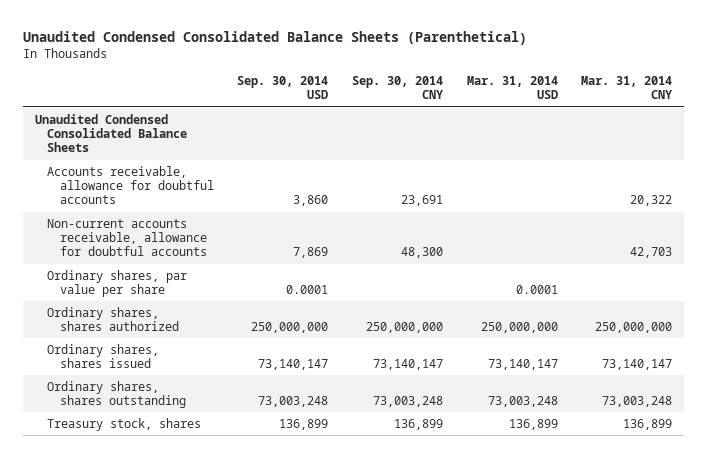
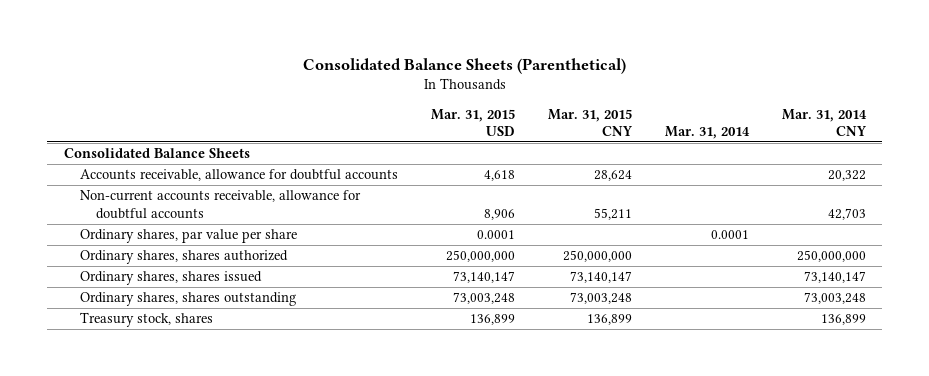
[23,30,528,45] Unaudited Condensed Consolidated Balance Sheets (Parenthetical) -> [302,57,626,74] Consolidated Balance Sheets (Parenthetical)
[237,76,329,100] Sep. 30, 2014 USD -> none
[351,76,443,100] Sep. 30, 2014 CNY -> none
[466,76,558,100] Mar. 31, 2014 USD -> none
none -> [430,108,515,136] Mar. 31, 2015 USD
none -> [547,108,633,136] Mar. 31, 2015 CNY
none -> [664,125,750,139] Mar. 31, 2014
[35,113,188,153] Unaudited Condensed Consolidated Balance Sheets -> [63,148,250,159] Consolidated Balance Sheets

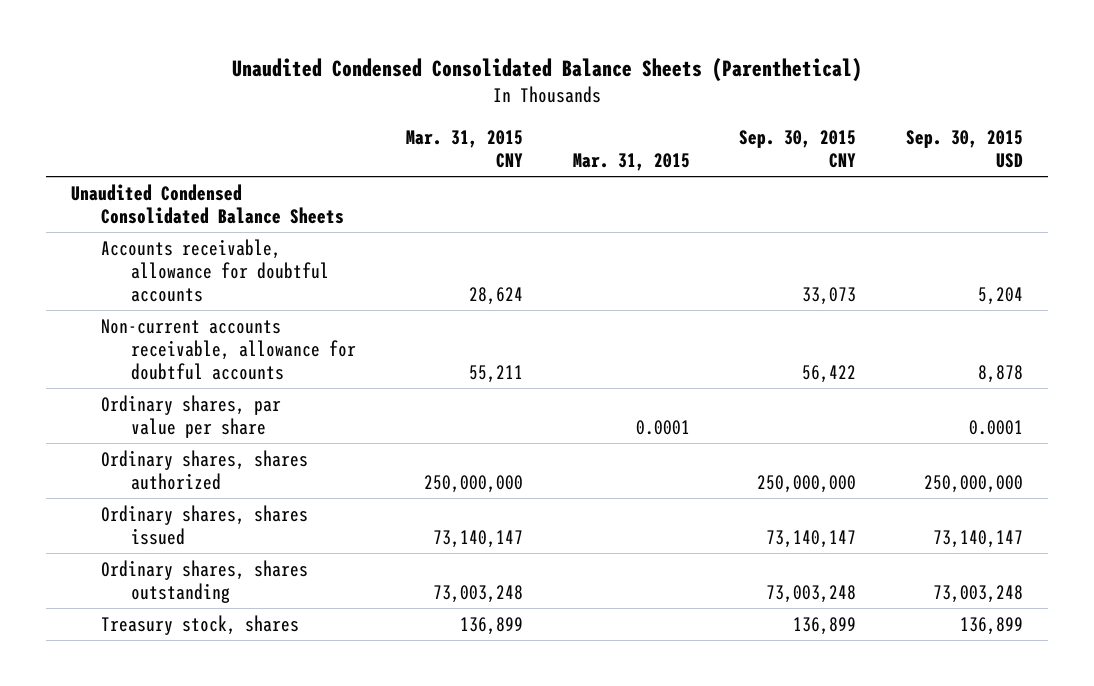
[302,57,626,74] Consolidated Balance Sheets (Parenthetical) -> [232,57,863,82] Unaudited Condensed Consolidated Balance Sheets (Parenthetical)
[430,108,515,136] Mar. 31, 2015 USD -> none
[664,125,750,139] Mar. 31, 2014 -> none
[781,108,867,136] Mar. 31, 2014 CNY -> none
none -> [572,152,690,171] Mar. 31, 2015
none -> [739,129,857,168] Sep. 30, 2015 CNY
none -> [906,129,1024,168] Sep. 30, 2015 USD
[63,148,250,159] Consolidated Balance Sheets -> [70,183,344,224] Unaudited Condensed Consolidated Balance Sheets

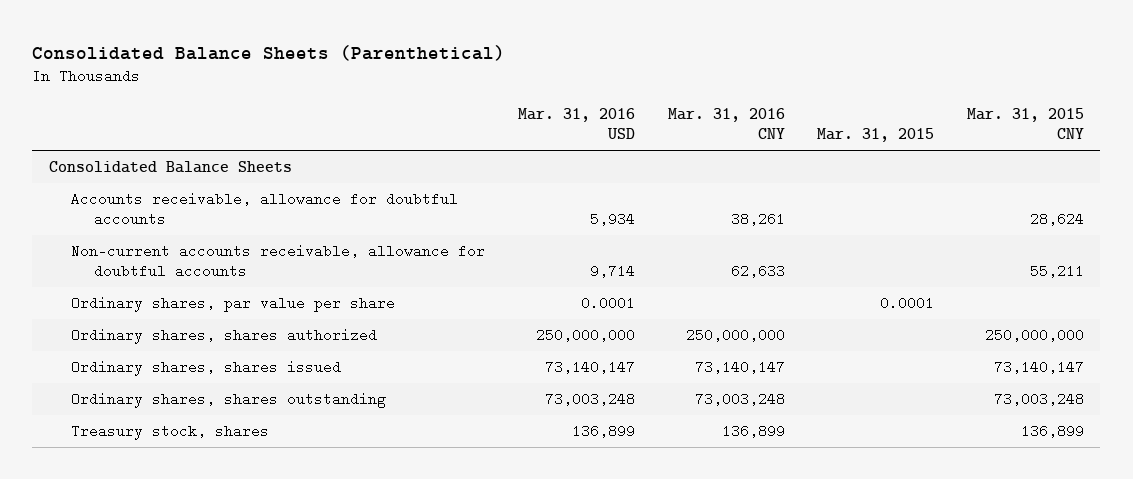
[232,57,863,82] Unaudited Condensed Consolidated Balance Sheets (Parenthetical) -> [32,44,506,61] Consolidated Balance Sheets (Parenthetical)
[739,129,857,168] Sep. 30, 2015 CNY -> none
[906,129,1024,168] Sep. 30, 2015 USD -> none
none -> [517,108,635,140] Mar. 31, 2016 USD
none -> [667,108,785,140] Mar. 31, 2016 CNY
[70,183,344,224] Unaudited Condensed Consolidated Balance Sheets -> [48,161,292,174] Consolidated Balance Sheets

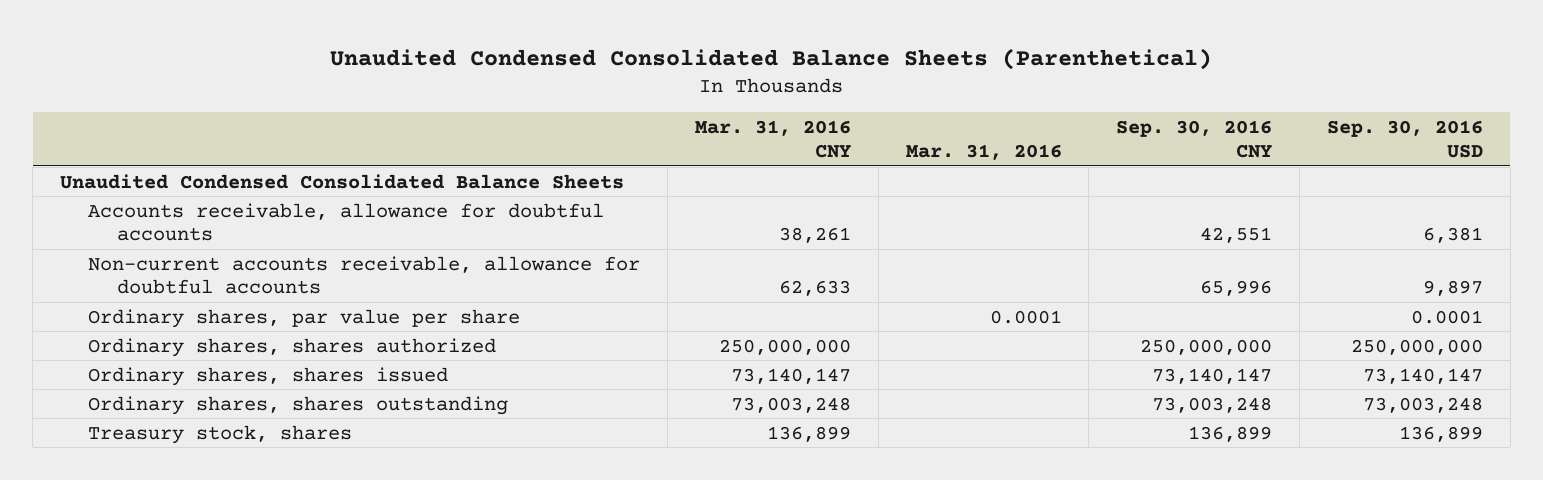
[32,44,506,61] Consolidated Balance Sheets (Parenthetical) -> [330,47,1213,70] Unaudited Condensed Consolidated Balance Sheets (Parenthetical)
[517,108,635,140] Mar. 31, 2016 USD -> none
[817,128,935,143] Mar. 31, 2015 -> none
[967,108,1085,140] Mar. 31, 2015 CNY -> none
none -> [905,143,1062,160] Mar. 31, 2016
none -> [1116,120,1273,158] Sep. 30, 2016 CNY
none -> [1326,120,1483,158] Sep. 30, 2016 USD
[48,161,292,174] Consolidated Balance Sheets -> [60,173,625,189] Unaudited Condensed Consolidated Balance Sheets

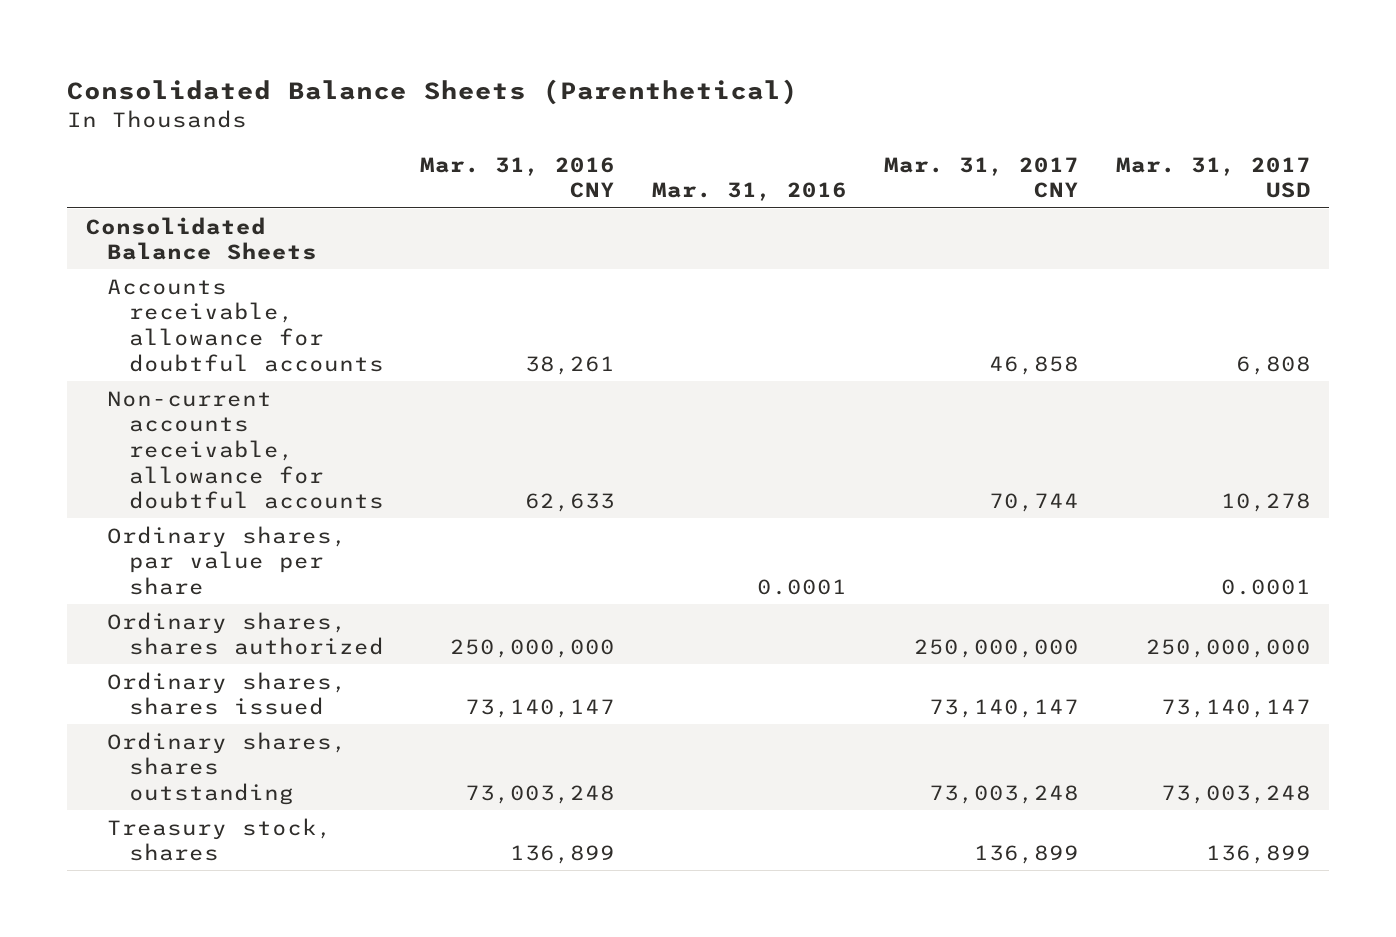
[330,47,1213,70] Unaudited Condensed Consolidated Balance Sheets (Parenthetical) -> [67,78,799,105] Consolidated Balance Sheets (Parenthetical)
[1116,120,1273,158] Sep. 30, 2016 CNY -> none
[1326,120,1483,158] Sep. 30, 2016 USD -> none
none -> [883,156,1079,199] Mar. 31, 2017 CNY
none -> [1115,156,1311,199] Mar. 31, 2017 USD
[60,173,625,189] Unaudited Condensed Consolidated Balance Sheets -> [85,216,318,261] Consolidated Balance Sheets

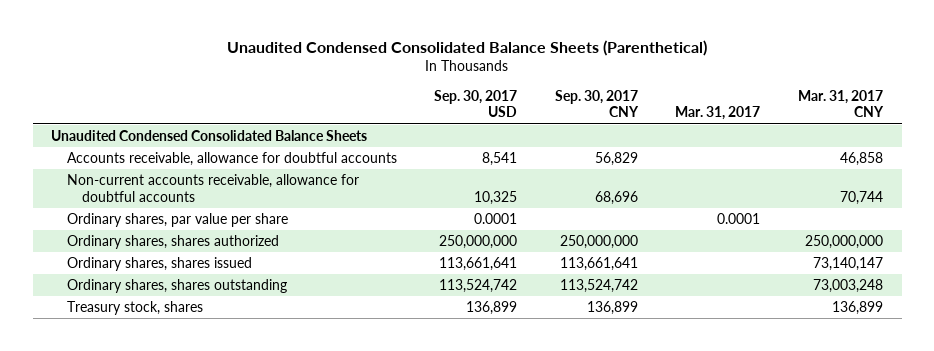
[67,78,799,105] Consolidated Balance Sheets (Parenthetical) -> [227,40,708,57] Unaudited Condensed Consolidated Balance Sheets (Parenthetical)
[420,156,616,199] Mar. 31, 2016 CNY -> none
[652,182,848,202] Mar. 31, 2016 -> none
[1115,156,1311,199] Mar. 31, 2017 USD -> none
none -> [434,89,518,118] Sep. 30, 2017 USD
none -> [554,89,639,118] Sep. 30, 2017 CNY
none -> [675,106,761,121] Mar. 31, 2017
[85,216,318,261] Consolidated Balance Sheets -> [51,129,368,141] Unaudited Condensed Consolidated Balance Sheets

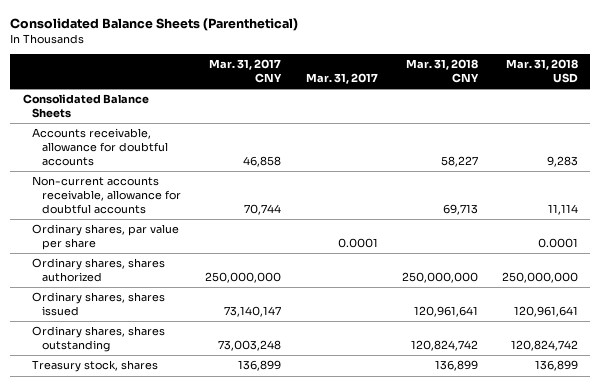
[227,40,708,57] Unaudited Condensed Consolidated Balance Sheets (Parenthetical) -> [10,17,299,31] Consolidated Balance Sheets (Parenthetical)
[434,89,518,118] Sep. 30, 2017 USD -> none
[554,89,639,118] Sep. 30, 2017 CNY -> none
none -> [405,59,479,83] Mar. 31, 2018 CNY
none -> [506,59,579,83] Mar. 31, 2018 USD
[51,129,368,141] Unaudited Condensed Consolidated Balance Sheets -> [22,94,149,118] Consolidated Balance Sheets

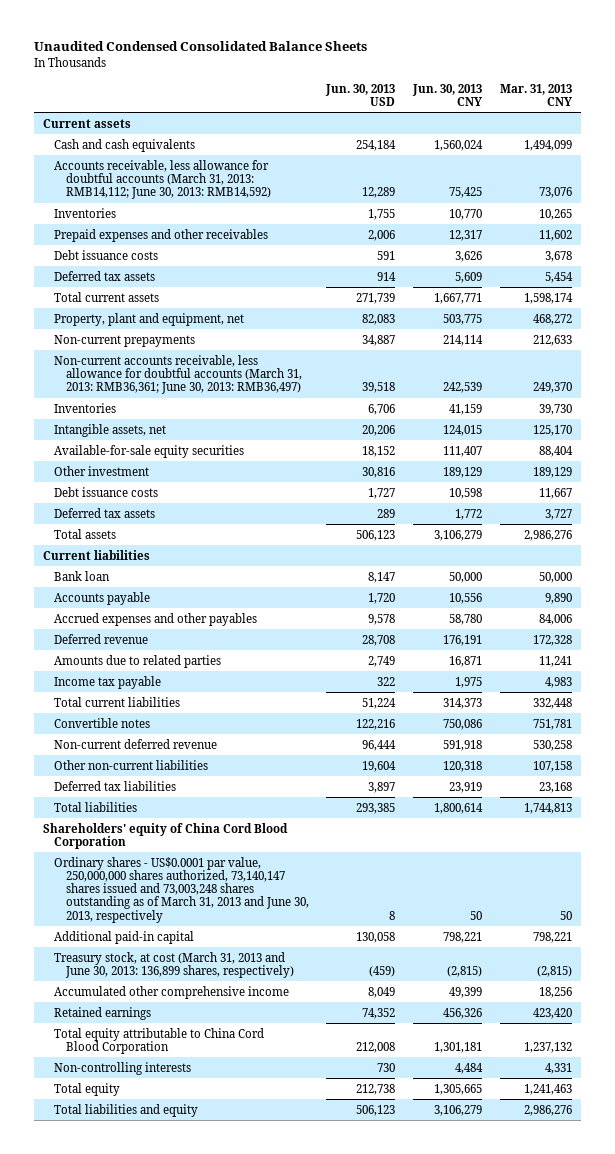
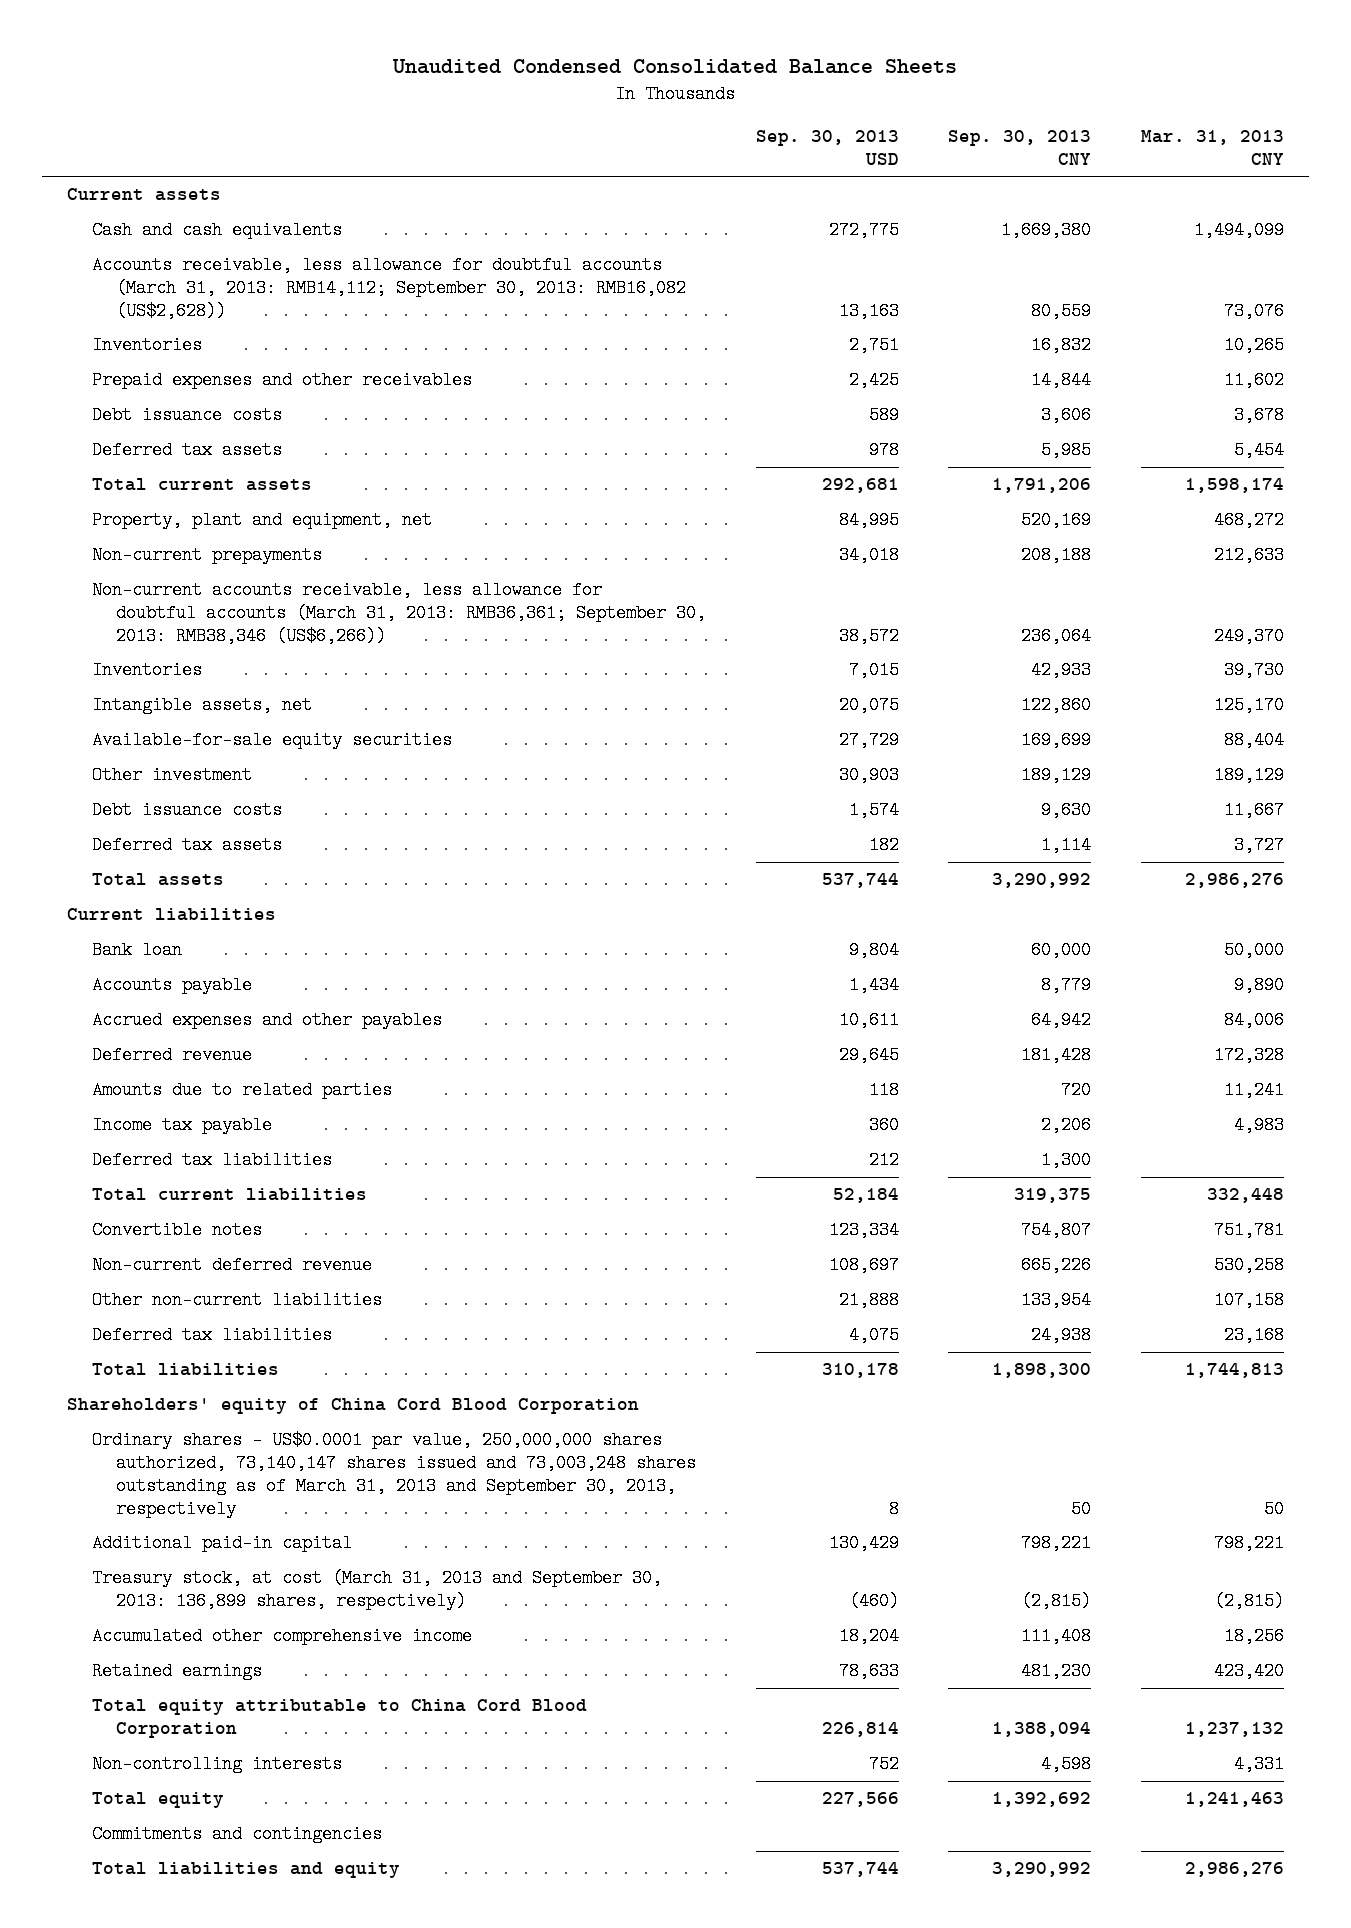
[325,83,396,106] Jun. 30, 2013 USD -> none
[412,83,483,106] Jun. 30, 2013 CNY -> none
none -> [755,129,899,165] Sep. 30, 2013 USD
none -> [948,129,1092,165] Sep. 30, 2013 CNY
[54,159,271,200] Accounts receivable, less allowance for doubtful accounts (March 31, 2013: RMB14,112; June 30, 2013: RMB14,592) -> [91,256,687,321] Accounts receivable, less allowance for doubtful accounts (March 31, 2013: RMB14,112; September 30, 2013: RMB16,082 (US$2,628))
[54,354,302,395] Non-current accounts receivable, less allowance for doubtful accounts (March 31, 2013: RMB36,361; June 30, 2013: RMB36,497) -> [91,581,707,646] Non-current accounts receivable, less allowance for doubtful accounts (March 31, 2013: RMB36,361; September 30, 2013: RMB38,346 (US$6,266))
none -> [91,1151,332,1170] Deferred tax liabilities
[54,856,309,923] Ordinary shares - US$0.0001 par value, 250,000,000 shares authorized, 73,140,147 shares issued and 73,003,248 shares outstanding as of March 31, 2013 and June 30, 2013, respectively -> [91,1431,697,1519] Ordinary shares - US$0.0001 par value, 250,000,000 shares authorized, 73,140,147 shares issued and 73,003,248 shares outstanding as of March 31, 2013 and September 30, 2013, respectively
[54,951,294,978] Treasury stock, at cost (March 31, 2013 and June 30, 2013: 136,899 shares, respectively) -> [91,1569,662,1611] Treasury stock, at cost (March 31, 2013 and September 30, 2013: 136,899 shares, respectively)
none -> [91,1825,382,1844] Commitments and contingencies

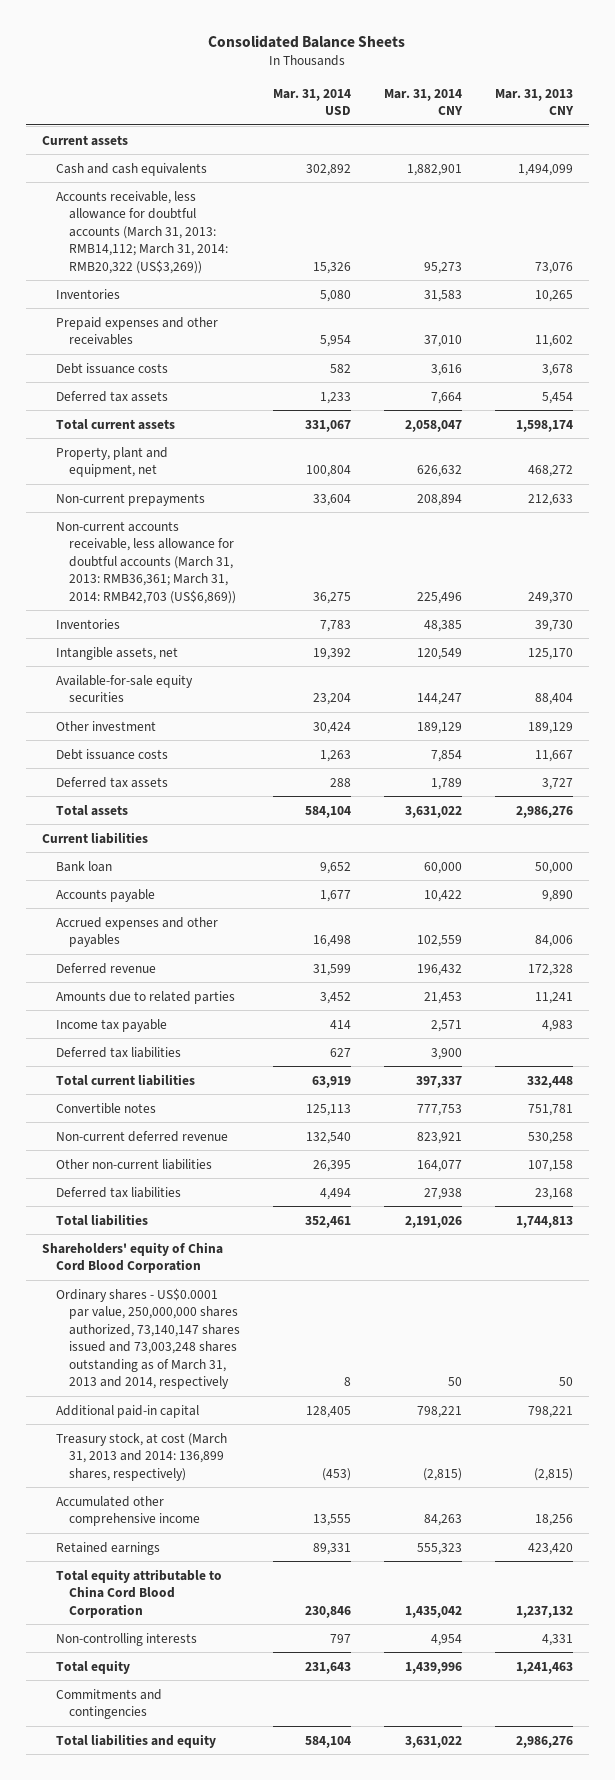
[392,58,958,74] Unaudited Condensed Consolidated Balance Sheets -> [208,34,406,48] Consolidated Balance Sheets
[755,129,899,165] Sep. 30, 2013 USD -> none
[948,129,1092,165] Sep. 30, 2013 CNY -> none
none -> [272,88,351,116] Mar. 31, 2014 USD
none -> [383,88,463,116] Mar. 31, 2014 CNY
[91,256,687,321] Accounts receivable, less allowance for doubtful accounts (March 31, 2013: RMB14,112; September 30, 2013: RMB16,082 (US$2,628)) -> [55,190,229,274] Accounts receivable, less allowance for doubtful accounts (March 31, 2013: RMB14,112; March 31, 2014: RMB20,322 (US$3,269))
[91,581,707,646] Non-current accounts receivable, less allowance for doubtful accounts (March 31, 2013: RMB36,361; September 30, 2013: RMB38,346 (US$6,266)) -> [55,520,237,604] Non-current accounts receivable, less allowance for doubtful accounts (March 31, 2013: RMB36,361; March 31, 2014: RMB42,703 (US$6,869))
[91,1431,697,1519] Ordinary shares - US$0.0001 par value, 250,000,000 shares authorized, 73,140,147 shares issued and 73,003,248 shares outstanding as of March 31, 2013 and September 30, 2013, respectively -> [55,1287,241,1390] Ordinary shares - US$0.0001 par value, 250,000,000 shares authorized, 73,140,147 shares issued and 73,003,248 shares outstanding as of March 31, 2013 and 2014, respectively
[91,1569,662,1611] Treasury stock, at cost (March 31, 2013 and September 30, 2013: 136,899 shares, respectively) -> [55,1432,227,1481] Treasury stock, at cost (March 31, 2013 and 2014: 136,899 shares, respectively)

